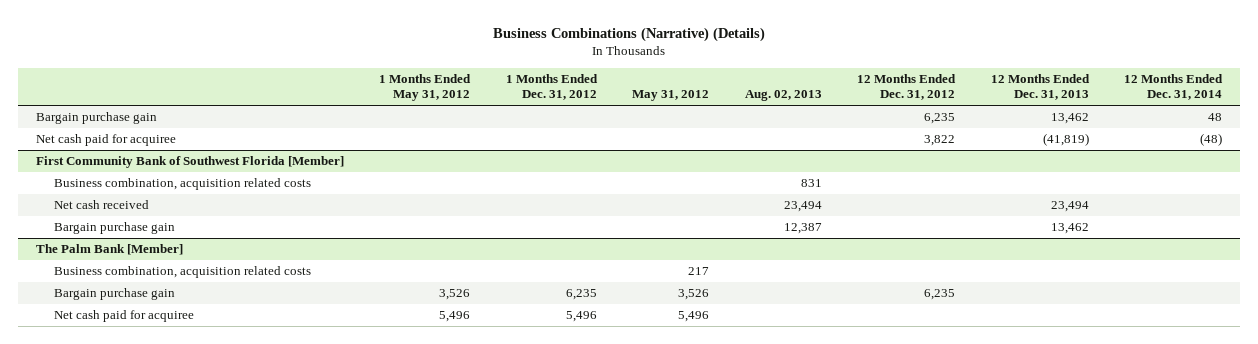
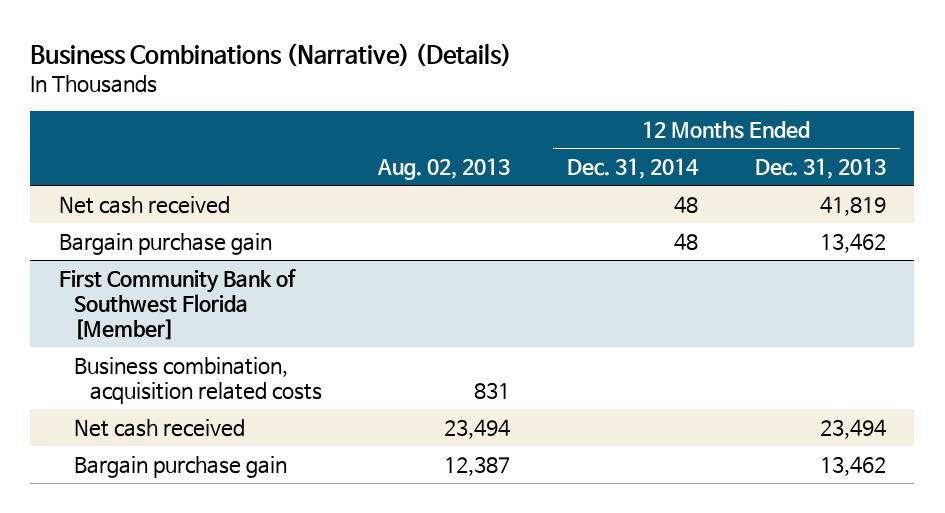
[379,74,472,102] 1 Months Ended May 31, 2012 -> none
[505,74,598,101] 1 Months Ended Dec. 31, 2012 -> none
[632,90,710,102] May 31, 2012 -> none
[857,74,957,101] 12 Months Ended Dec. 31, 2012 -> none
none -> [58,195,230,214] Net cash received
[35,134,176,147] Net cash paid for acquiree -> none
[35,244,183,256] The Palm Bank [Member] -> none
[54,266,312,279] Business combination, acquisition related costs -> none
[54,288,176,301] Bargain purchase gain -> none
[54,310,195,323] Net cash paid for acquiree -> none

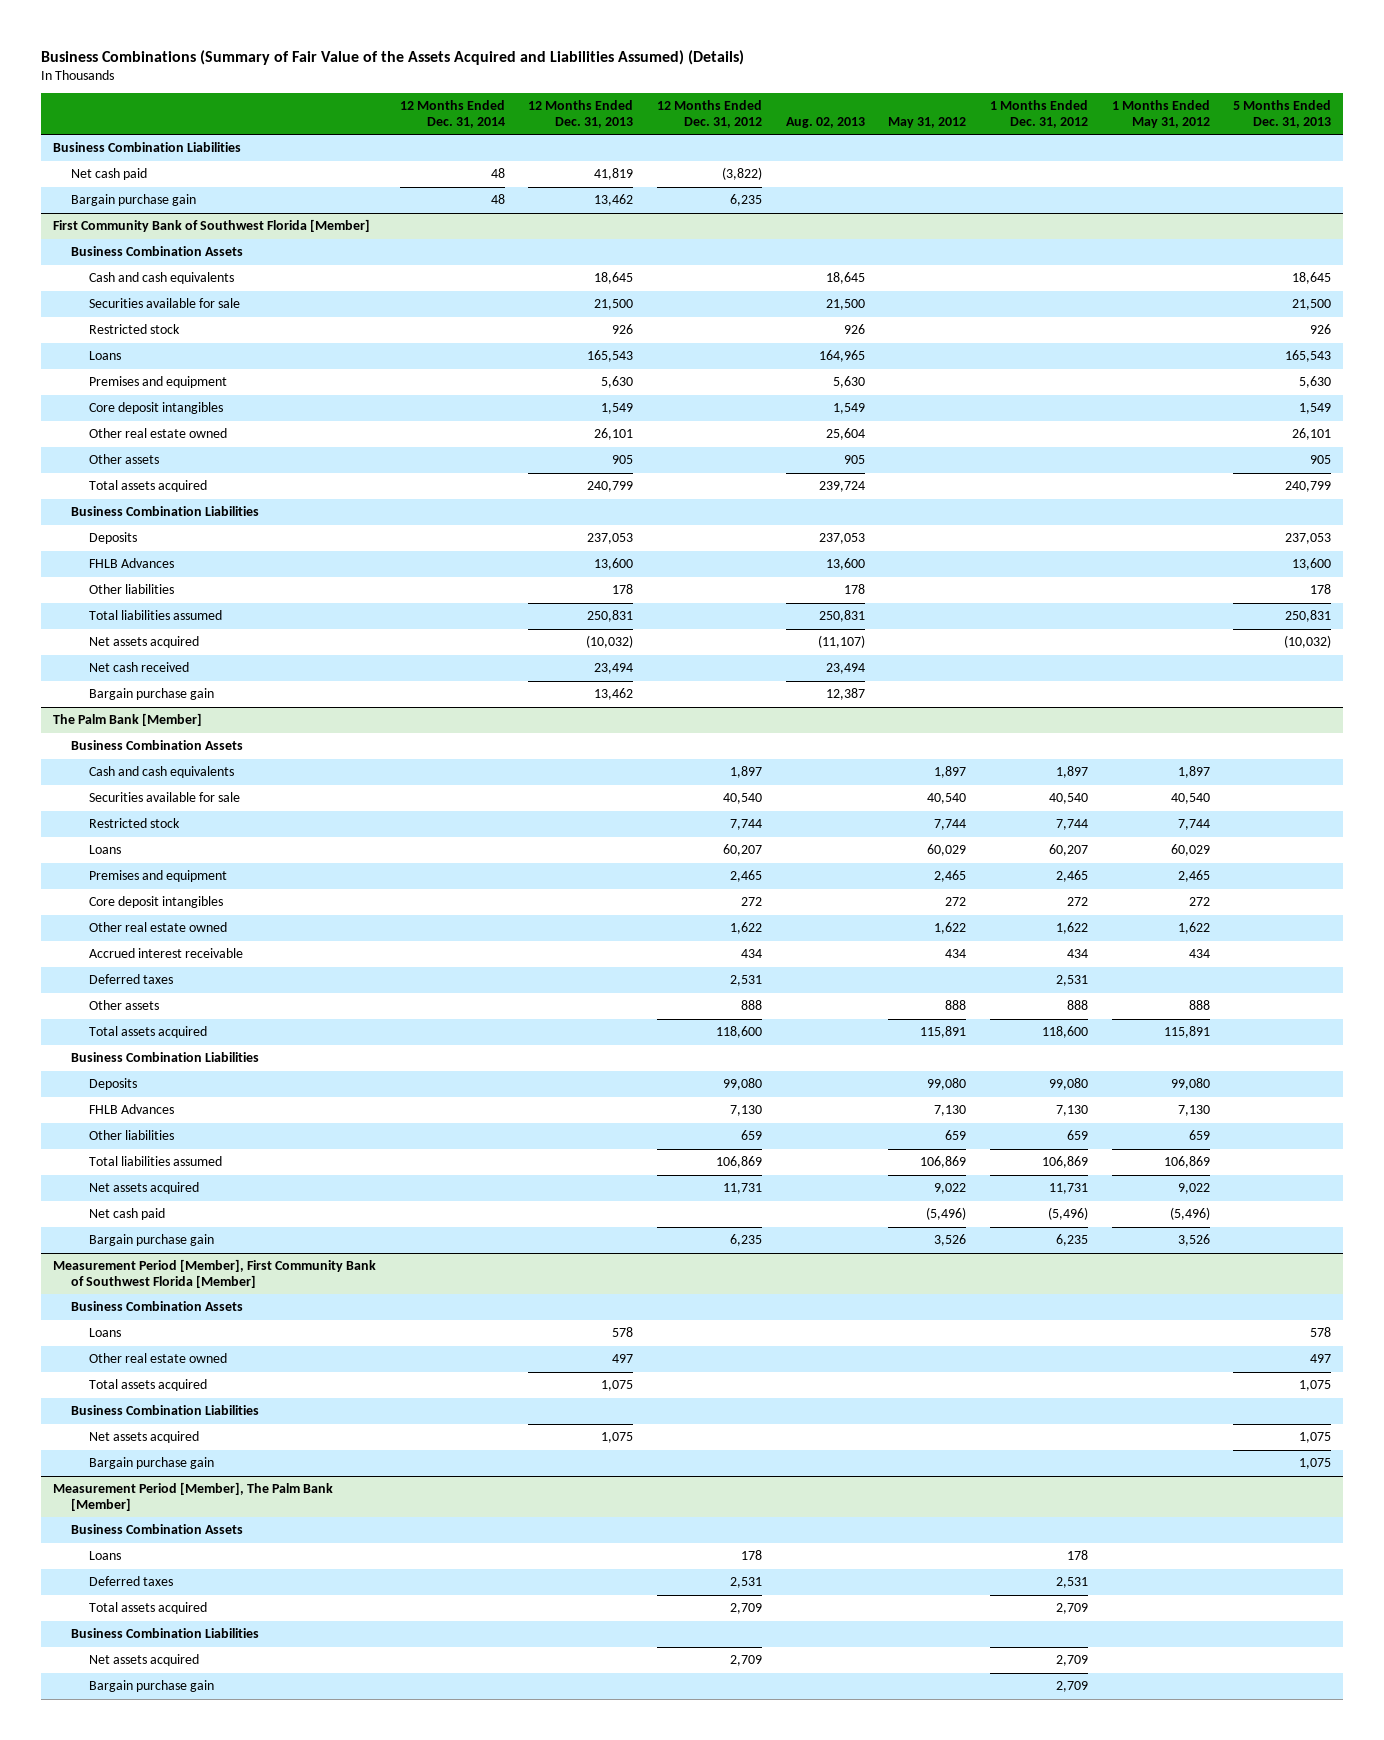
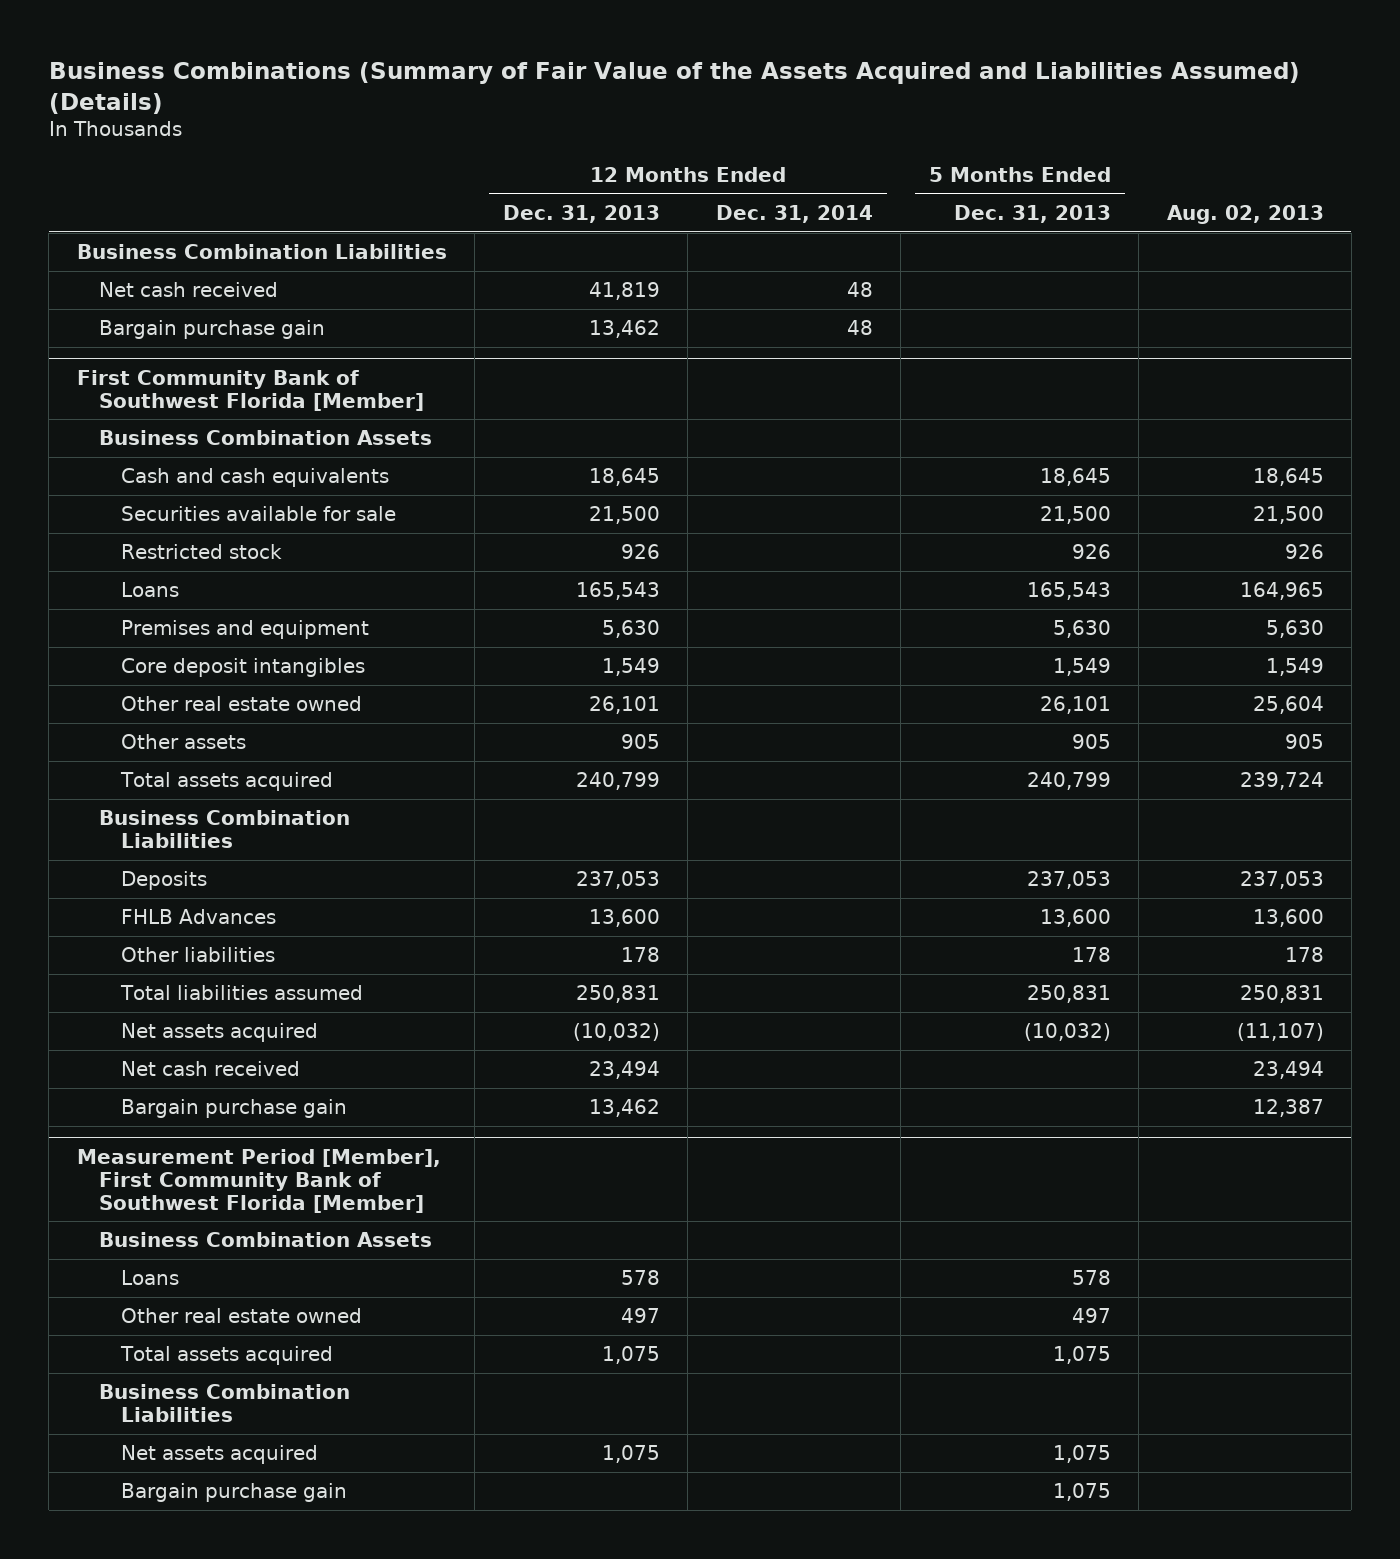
[657,100,763,128] 12 Months Ended Dec. 31, 2012 -> none
[888,116,967,128] May 31, 2012 -> none
[990,100,1089,128] 1 Months Ended Dec. 31, 2012 -> none
[1111,100,1210,128] 1 Months Ended May 31, 2012 -> none
[71,168,148,181] Net cash paid -> [99,282,279,298] Net cash received
[53,713,203,727] The Palm Bank [Member] -> none
[71,740,244,751] Business Combination Assets -> none
[89,766,235,779] Cash and cash equivalents -> none
[89,792,241,803] Securities available for sale -> none
[89,818,181,829] Restricted stock -> none
[89,845,122,855] Loans -> none
[89,870,228,883] Premises and equipment -> none
[89,896,224,909] Core deposit intangibles -> none
[89,922,228,933] Other real estate owned -> none
[89,948,244,959] Accrued interest receivable -> none
[89,974,174,985] Deferred taxes -> none
[89,1000,160,1011] Other assets -> none
[89,1026,208,1039] Total assets acquired -> none
[71,1052,260,1063] Business Combination Liabilities -> none
[89,1078,138,1091] Deposits -> none
[89,1104,175,1115] FHLB Advances -> none
[89,1130,175,1141] Other liabilities -> none
[89,1156,223,1167] Total liabilities assumed -> none
[89,1182,200,1195] Net assets acquired -> none
[89,1208,166,1221] Net cash paid -> none
[89,1234,215,1247] Bargain purchase gain -> none
[53,1482,334,1511] Measurement Period [Member], The Palm Bank [Member] -> none
[71,1524,244,1535] Business Combination Assets -> none
[89,1551,122,1561] Loans -> none
[89,1576,174,1587] Deferred taxes -> none
[89,1602,208,1615] Total assets acquired -> none
[71,1628,260,1639] Business Combination Liabilities -> none
[89,1654,200,1667] Net assets acquired -> none
[89,1680,215,1693] Bargain purchase gain -> none

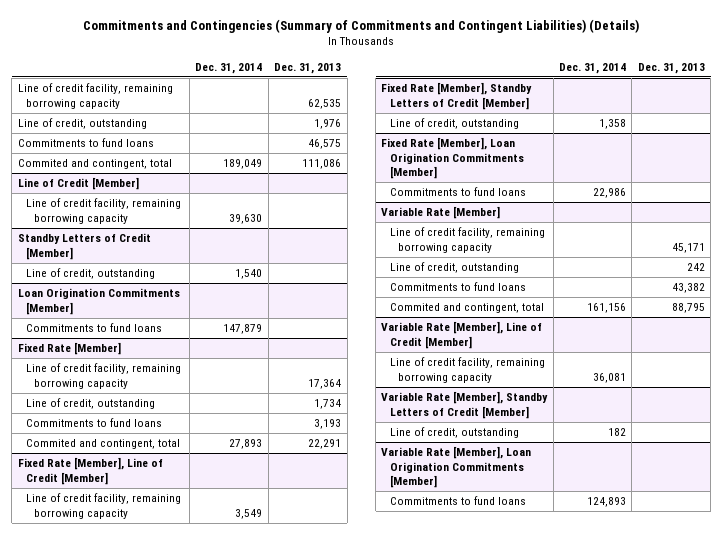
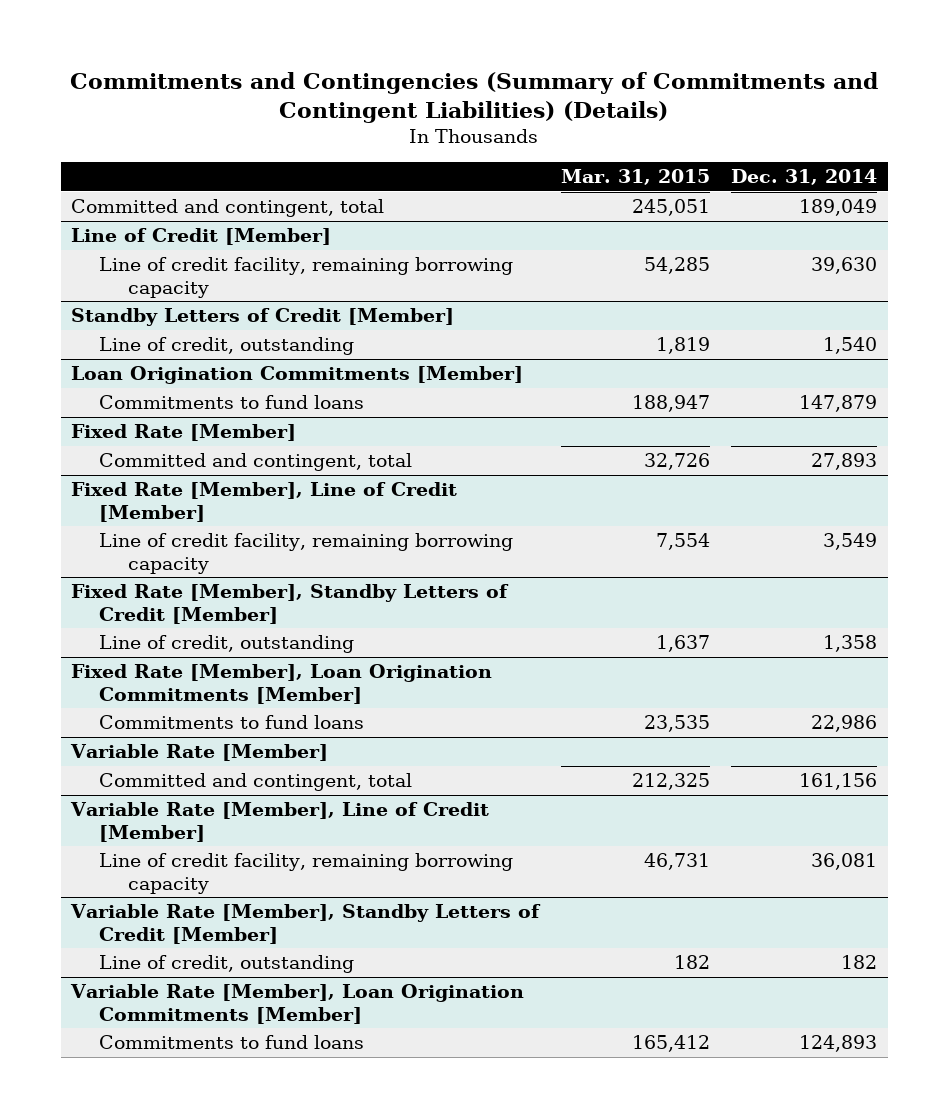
[274,62,342,74] Dec. 31, 2013 -> none
none -> [560,168,710,185] Mar. 31, 2015
[17,83,173,109] Line of credit facility, remaining borrowing capacity -> none
[17,118,147,130] Line of credit, outstanding -> none
[17,138,154,148] Commitments to fund loans -> none
[17,159,172,170] Commited and contingent, total -> [71,199,385,218] Committed and contingent, total
[25,363,181,389] Line of credit facility, remaining borrowing capacity -> none
[25,398,155,410] Line of credit, outstanding -> none
[25,418,162,428] Commitments to fund loans -> none
[25,439,180,450] Commited and contingent, total -> [99,453,413,472] Committed and contingent, total
[389,227,545,253] Line of credit facility, remaining borrowing capacity -> none
[389,262,519,274] Line of credit, outstanding -> none
[389,282,526,292] Commitments to fund loans -> none
[389,303,544,314] Commited and contingent, total -> [99,773,413,792] Committed and contingent, total

